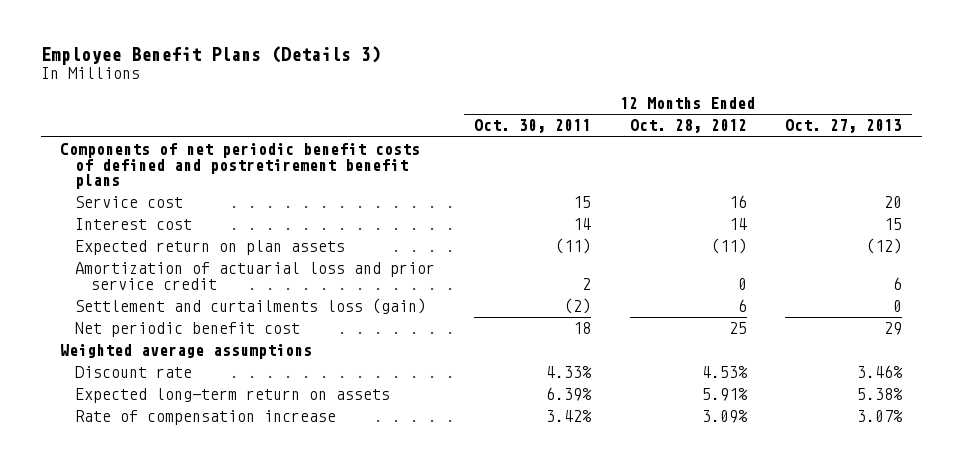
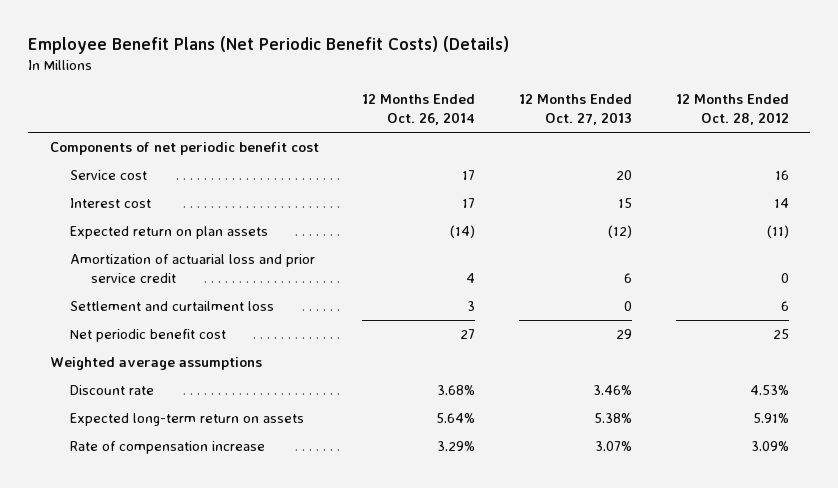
[40,46,381,66] Employee Benefit Plans (Details 3) -> [27,36,509,55] Employee Benefit Plans (Net Periodic Benefit Costs) (Details)
[474,119,592,134] Oct. 30, 2011 -> none
none -> [362,94,476,125] 12 Months Ended Oct. 26, 2014
[60,143,421,189] Components of net periodic benefit costs of defined and postretirement benefit plans -> [49,142,319,156] Components of net periodic benefit cost
[75,298,427,315] Settlement and curtailments loss (gain) -> [70,301,275,312] Settlement and curtailment loss

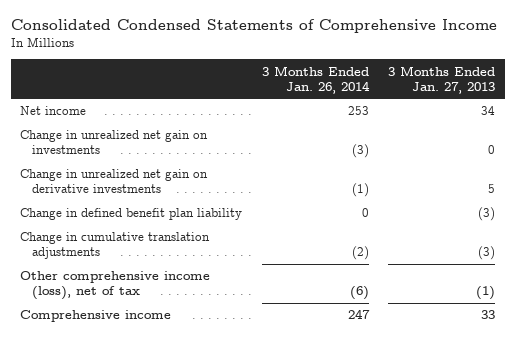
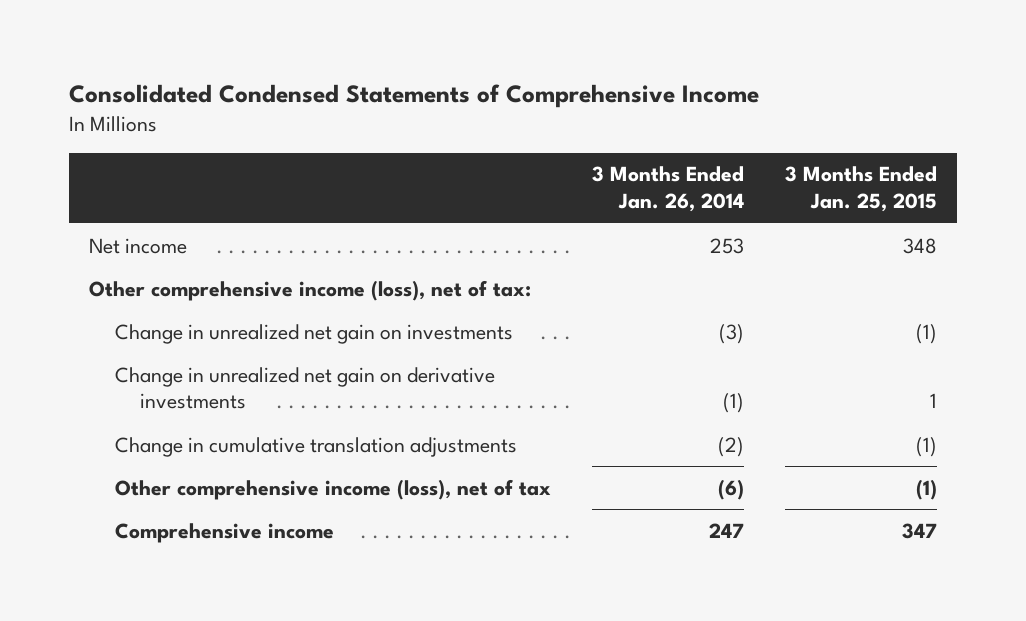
[387,65,495,94] 3 Months Ended Jan. 27, 2013 -> none
none -> [784,166,937,213] 3 Months Ended Jan. 25, 2015
none -> [89,279,532,301] Other comprehensive income (loss), net of tax:
[20,208,243,221] Change in defined benefit plan liability -> none

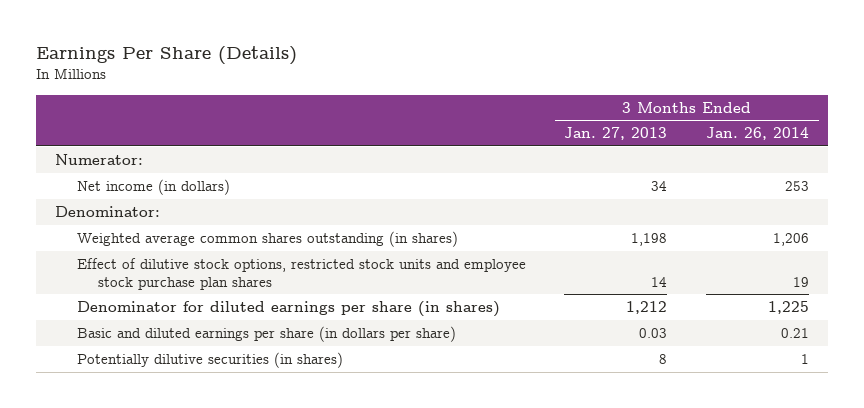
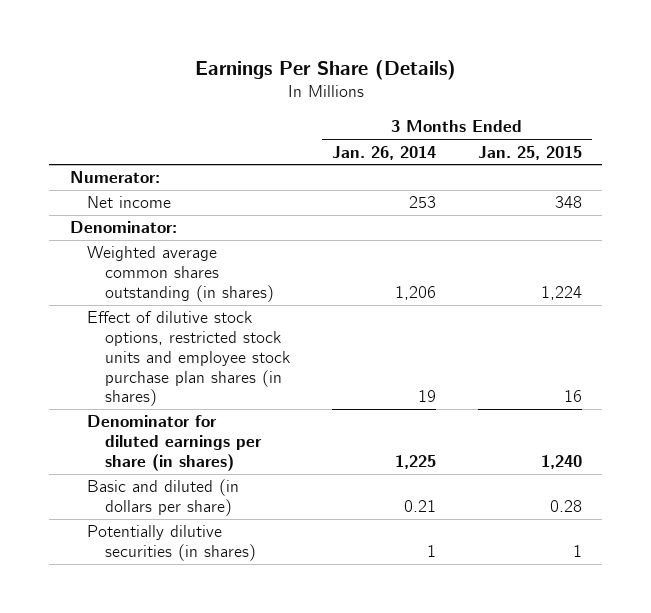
[564,127,668,141] Jan. 27, 2013 -> none
none -> [477,145,582,160] Jan. 25, 2015
[76,179,230,196] Net income (in dollars) -> [87,196,172,209] Net income
[76,258,526,290] Effect of dilutive stock options, restricted stock units and employee stock purchase plan shares -> [87,311,291,407] Effect of dilutive stock options, restricted stock units and employee stock purchase plan shares (in shares)
[76,326,456,343] Basic and diluted earnings per share (in dollars per share) -> [87,479,240,517] Basic and diluted (in dollars per share)

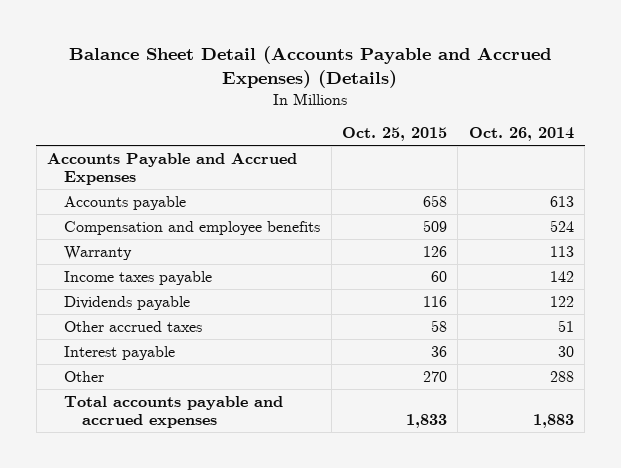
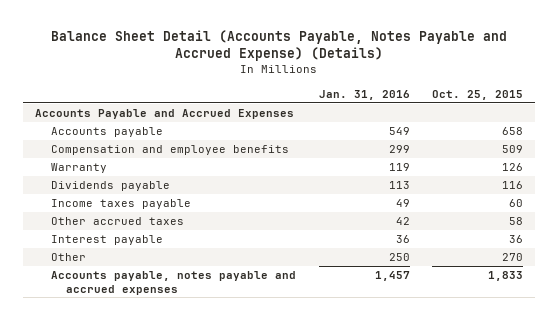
[69,46,552,89] Balance Sheet Detail (Accounts Payable and Accrued Expenses) (Details) -> [51,29,508,62] Balance Sheet Detail (Accounts Payable, Notes Payable and Accrued Expense) (Details)
[468,127,574,142] Oct. 26, 2014 -> none
none -> [318,89,410,100] Jan. 31, 2016
[64,270,213,285] Income taxes payable -> [50,199,191,210] Income taxes payable
[64,395,284,428] Total accounts payable and accrued expenses -> [50,271,296,295] Accounts payable, notes payable and accrued expenses

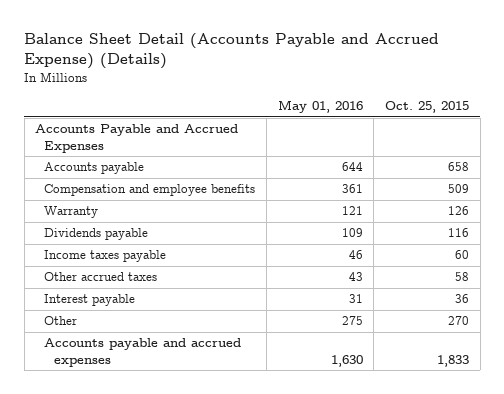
[51,29,508,62] Balance Sheet Detail (Accounts Payable, Notes Payable and Accrued Expense) (Details) -> [24,33,440,70] Balance Sheet Detail (Accounts Payable and Accrued Expense) (Details)
[318,89,410,100] Jan. 31, 2016 -> none
none -> [277,99,363,113] May 01, 2016
[50,271,296,295] Accounts payable, notes payable and accrued expenses -> [44,338,242,367] Accounts payable and accrued expenses

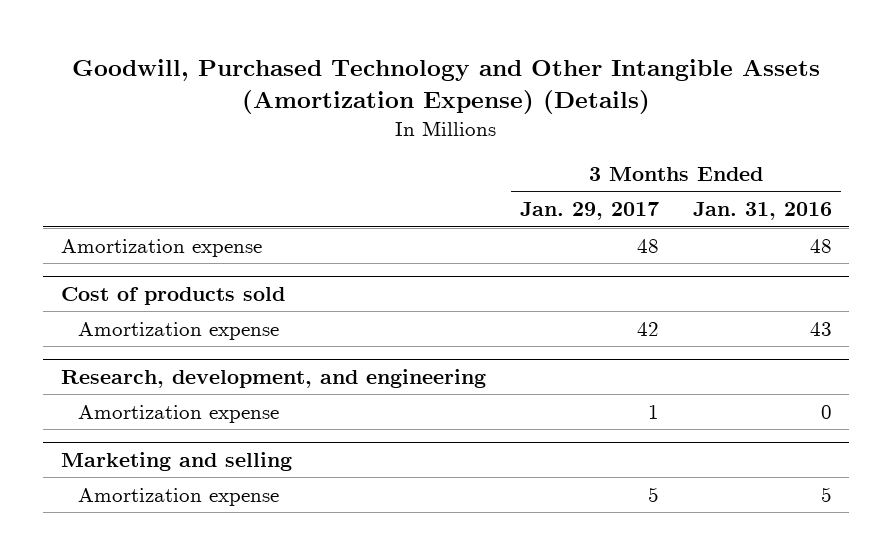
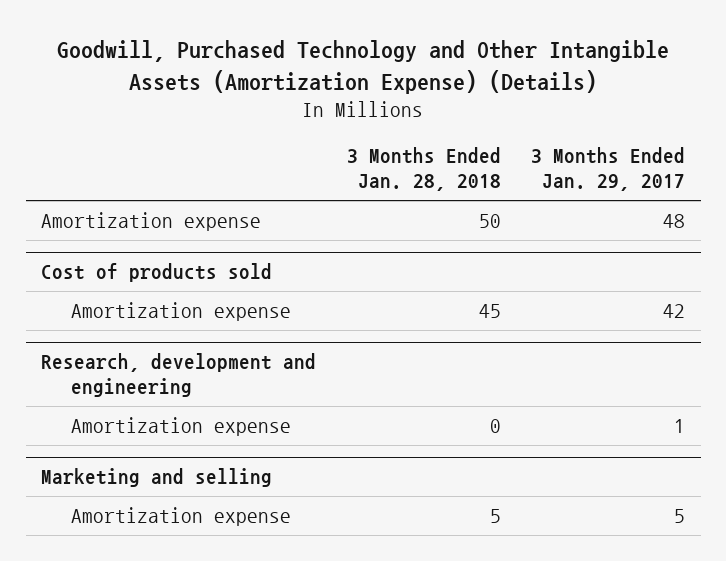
[693,202,833,221] Jan. 31, 2016 -> none
none -> [346,147,501,192] 3 Months Ended Jan. 28, 2018
[60,368,486,388] Research, development, and engineering -> [40,353,316,398] Research, development and engineering

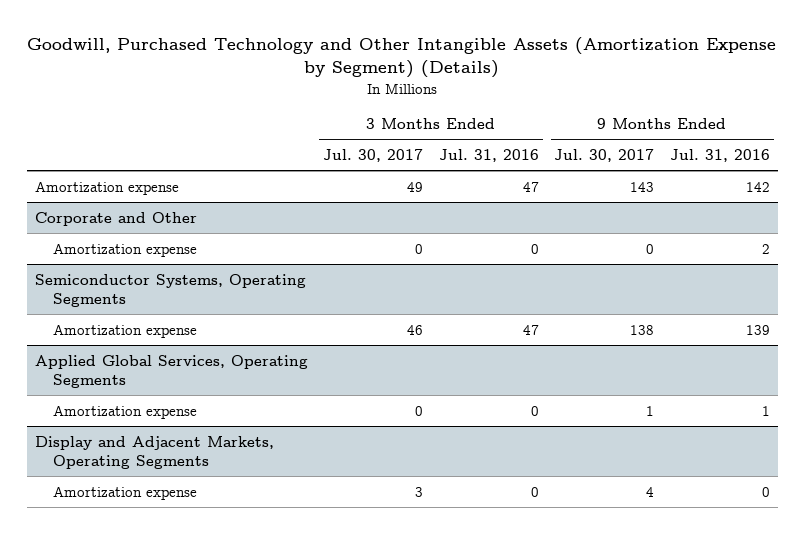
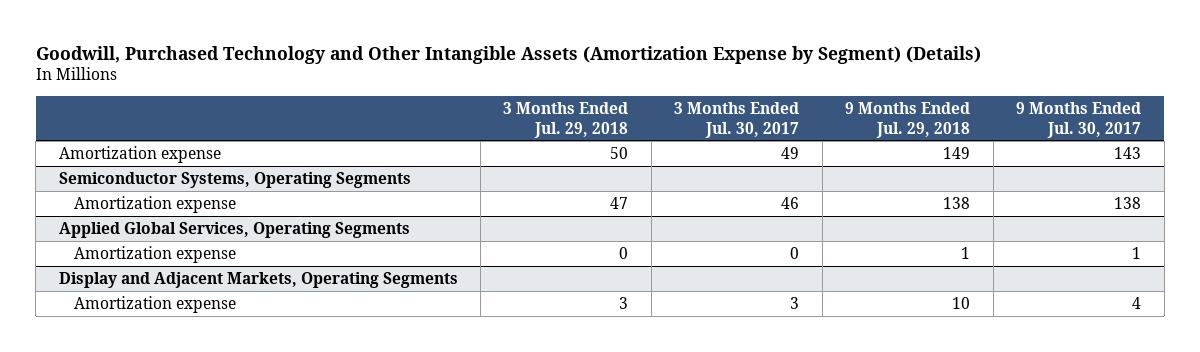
[438,148,539,162] Jul. 31, 2016 -> none
[670,148,771,162] Jul. 31, 2016 -> none
none -> [503,101,629,138] 3 Months Ended Jul. 29, 2018
none -> [845,101,971,138] 9 Months Ended Jul. 29, 2018
[34,211,197,226] Corporate and Other -> none
[53,242,198,257] Amortization expense -> none

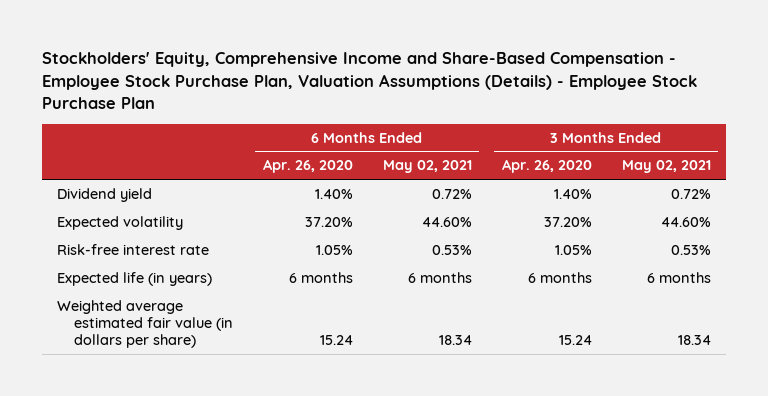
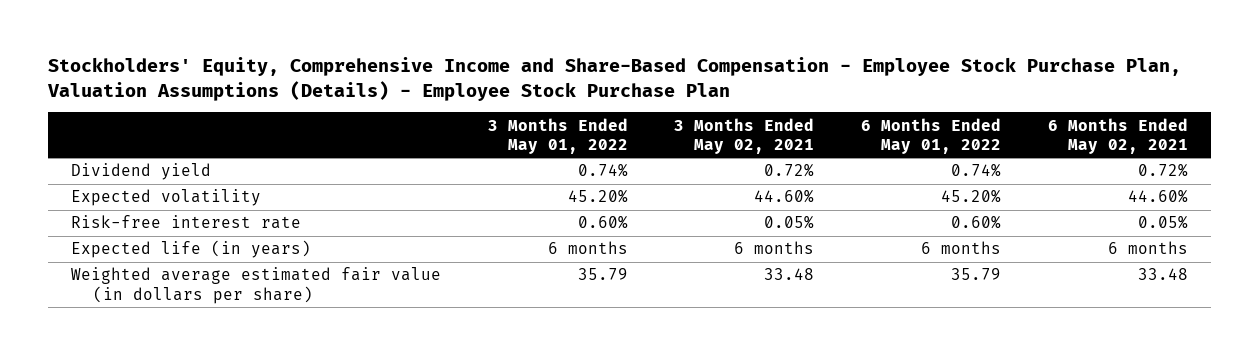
[262,159,353,174] Apr. 26, 2020 -> none
[501,159,592,174] Apr. 26, 2020 -> none
none -> [487,117,628,154] 3 Months Ended May 01, 2022
none -> [860,117,1001,154] 6 Months Ended May 01, 2022
[431,245,472,256] 0.53% -> [1137,215,1188,230] 0.05%
[670,245,711,256] 0.53% -> [764,215,815,230] 0.05%
[438,334,472,345] 18.34 -> [1137,268,1188,281] 33.48
[677,334,711,345] 18.34 -> [764,268,815,281] 33.48

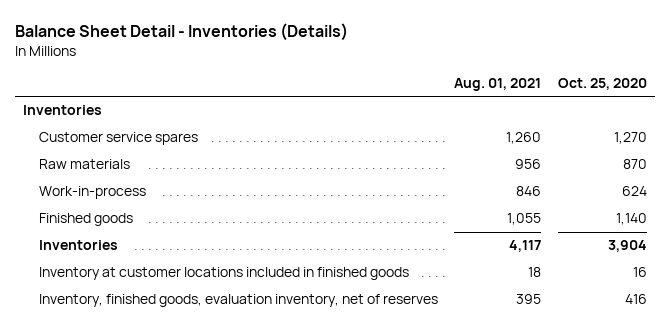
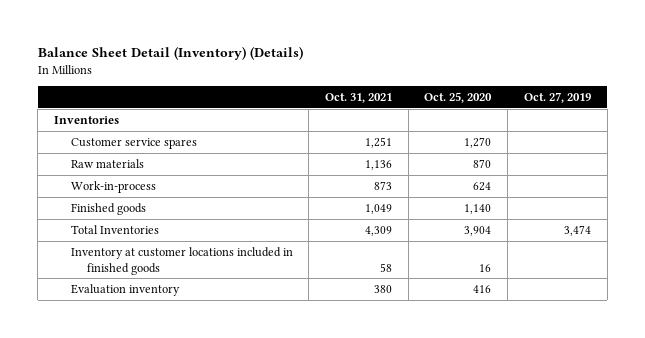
[15,22,349,41] Balance Sheet Detail - Inventories (Details) -> [37,46,303,61] Balance Sheet Detail (Inventory) (Details)
[454,78,542,92] Aug. 01, 2021 -> none
none -> [325,93,393,104] Oct. 31, 2021
none -> [523,92,591,104] Oct. 27, 2019
[38,240,118,251] Inventories -> [70,224,159,234] Total Inventories
[38,294,438,308] Inventory, finished goods, evaluation inventory, net of reserves -> [70,283,180,296] Evaluation inventory

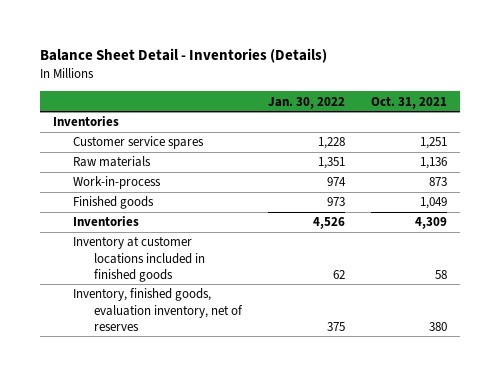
[37,46,303,61] Balance Sheet Detail (Inventory) (Details) -> [40,48,328,64] Balance Sheet Detail - Inventories (Details)
[424,92,493,104] Oct. 25, 2020 -> none
[523,92,591,104] Oct. 27, 2019 -> none
none -> [267,96,345,109] Jan. 30, 2022
[70,224,159,234] Total Inventories -> [73,216,140,227] Inventories
[70,283,180,296] Evaluation inventory -> [73,288,243,331] Inventory, finished goods, evaluation inventory, net of reserves

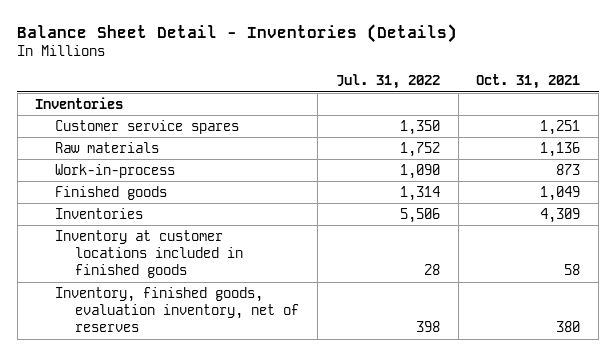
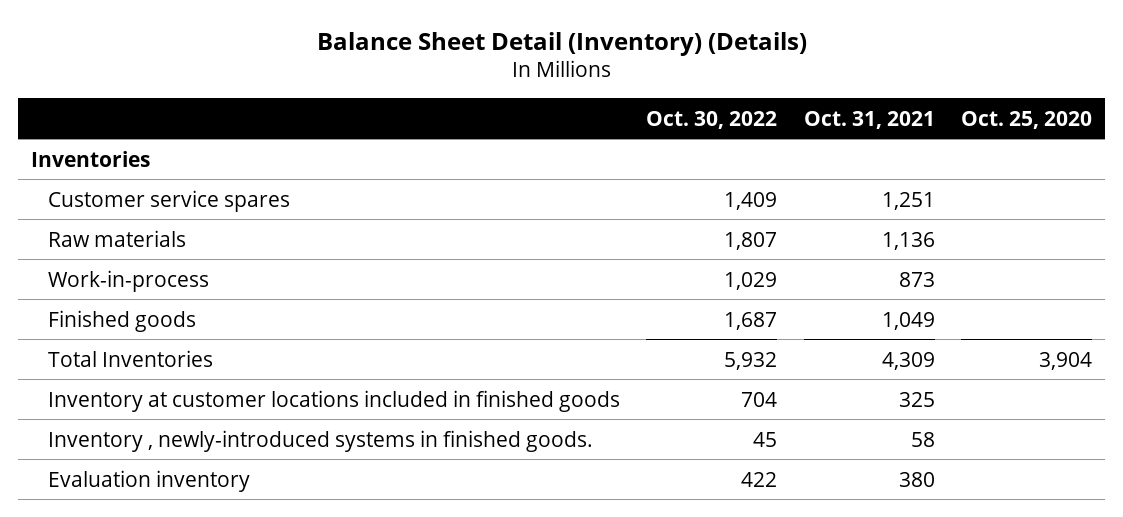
[17,23,458,43] Balance Sheet Detail - Inventories (Details) -> [316,31,807,56] Balance Sheet Detail (Inventory) (Details)
[335,73,440,89] Jul. 31, 2022 -> none
none -> [646,110,778,129] Oct. 30, 2022
none -> [961,110,1093,129] Oct. 25, 2020
[55,207,144,219] Inventories -> [47,349,213,367] Total Inventories
[564,264,581,276] 58 -> [898,391,935,407] 325
none -> [47,429,593,452] Inventory , newly-introduced systems in finished goods.
[55,286,300,333] Inventory, finished goods, evaluation inventory, net of reserves -> [47,469,250,492] Evaluation inventory

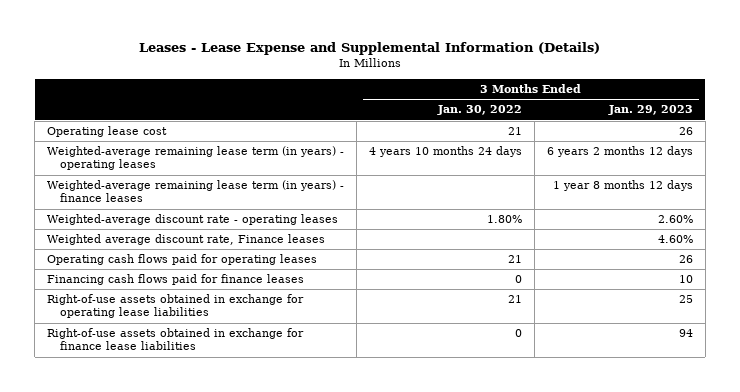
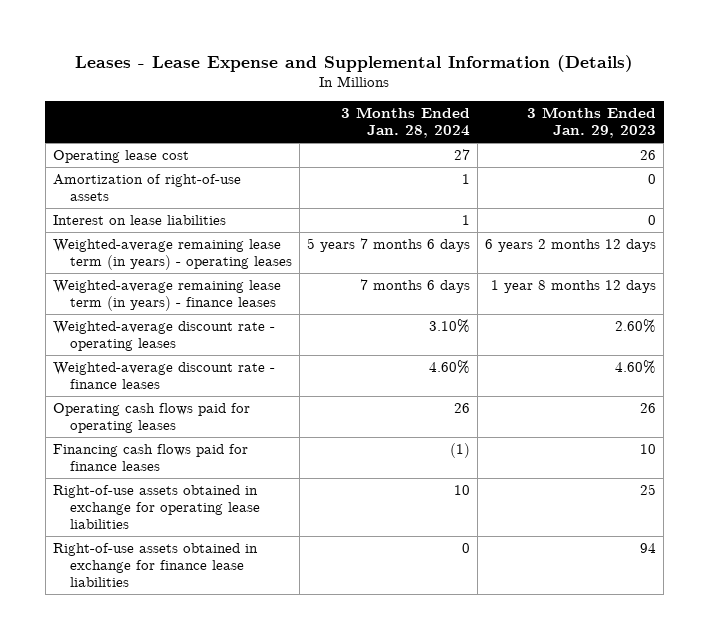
[437,105,523,116] Jan. 30, 2022 -> none
none -> [340,107,470,139] 3 Months Ended Jan. 28, 2024
none -> [52,173,241,201] Amortization of right-of-use assets
none -> [52,214,226,225] Interest on lease liabilities
[47,234,326,246] Weighted average discount rate, Finance leases -> [52,361,275,389] Weighted-average discount rate - finance leases

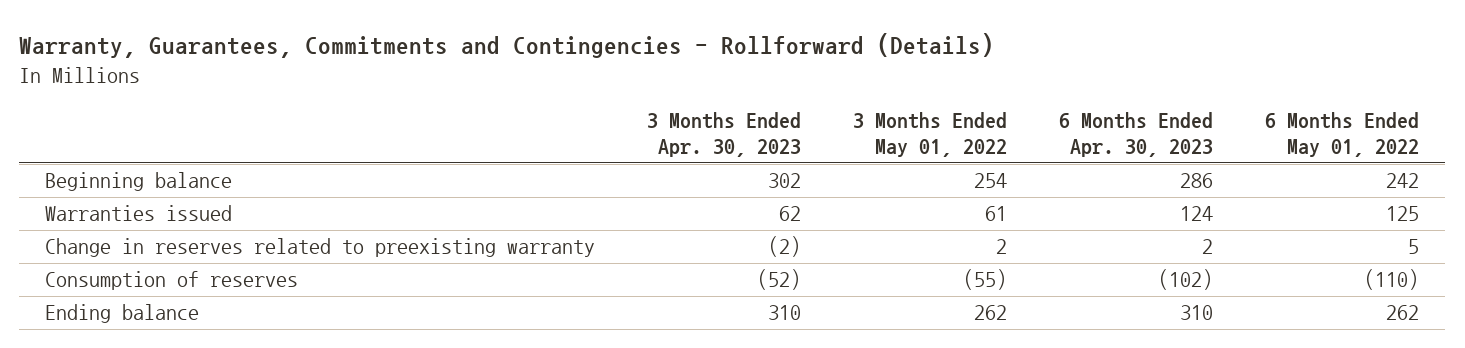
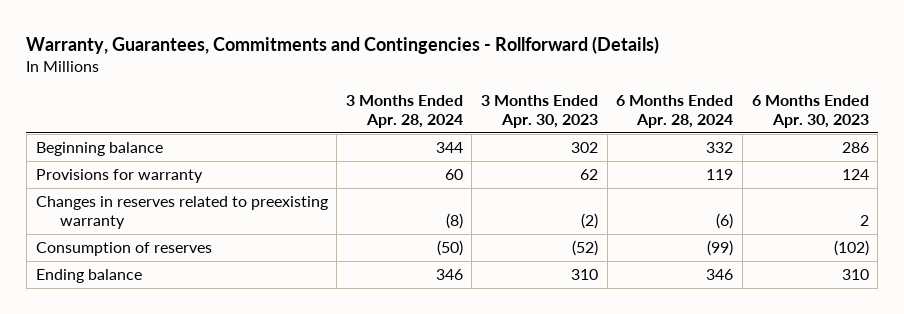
[853,112,1008,158] 3 Months Ended May 01, 2022 -> none
[1265,112,1420,158] 6 Months Ended May 01, 2022 -> none
none -> [345,95,463,128] 3 Months Ended Apr. 28, 2024
none -> [616,95,734,128] 6 Months Ended Apr. 28, 2024
[45,205,233,222] Warranties issued -> [35,169,203,184] Provisions for warranty
[45,238,596,258] Change in reserves related to preexisting warranty -> [35,196,328,229] Changes in reserves related to preexisting warranty

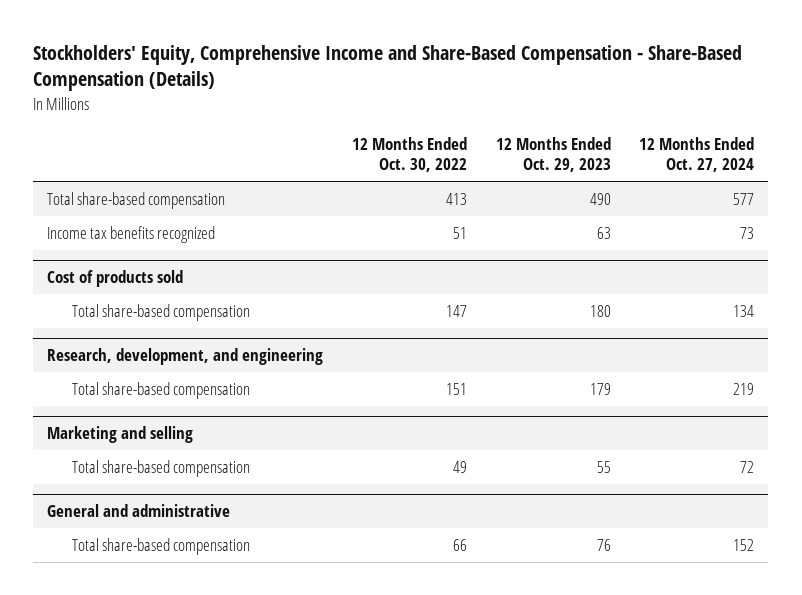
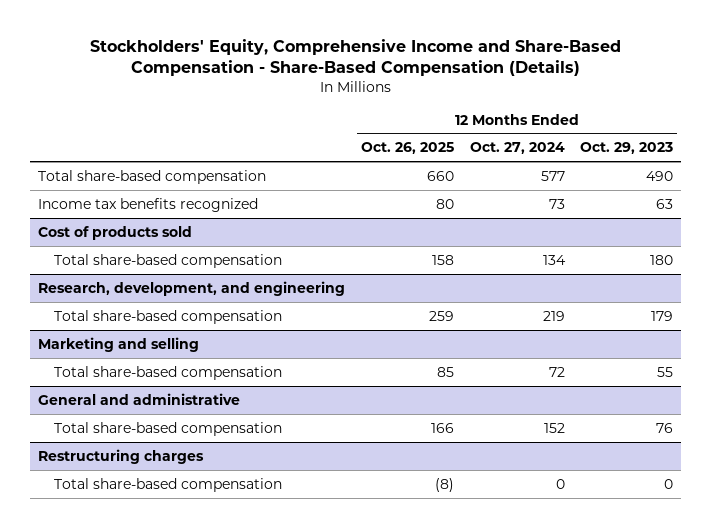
[352,136,468,173] 12 Months Ended Oct. 30, 2022 -> none
none -> [360,142,454,155] Oct. 26, 2025
none -> [37,448,204,464] Restructuring charges
none -> [53,477,282,492] Total share-based compensation

